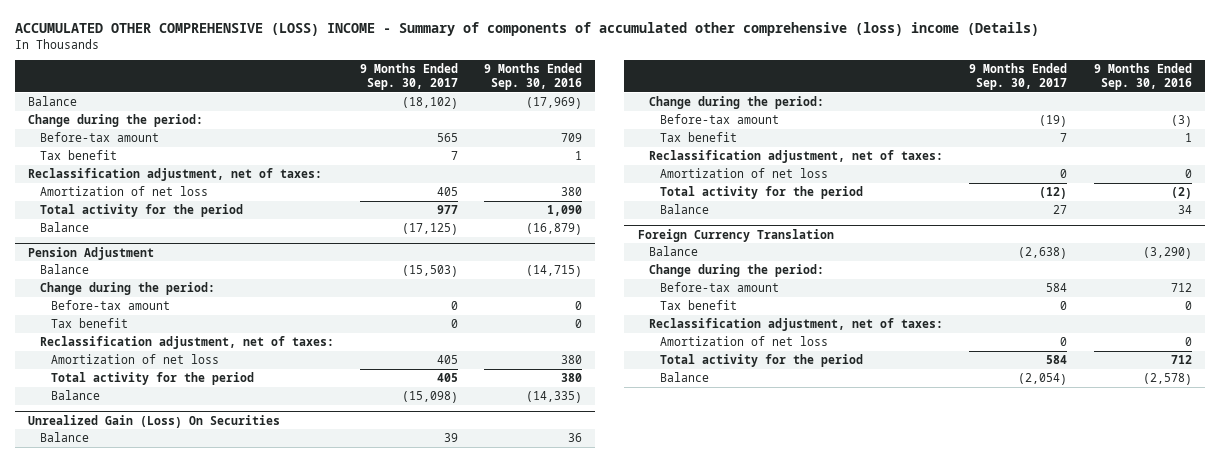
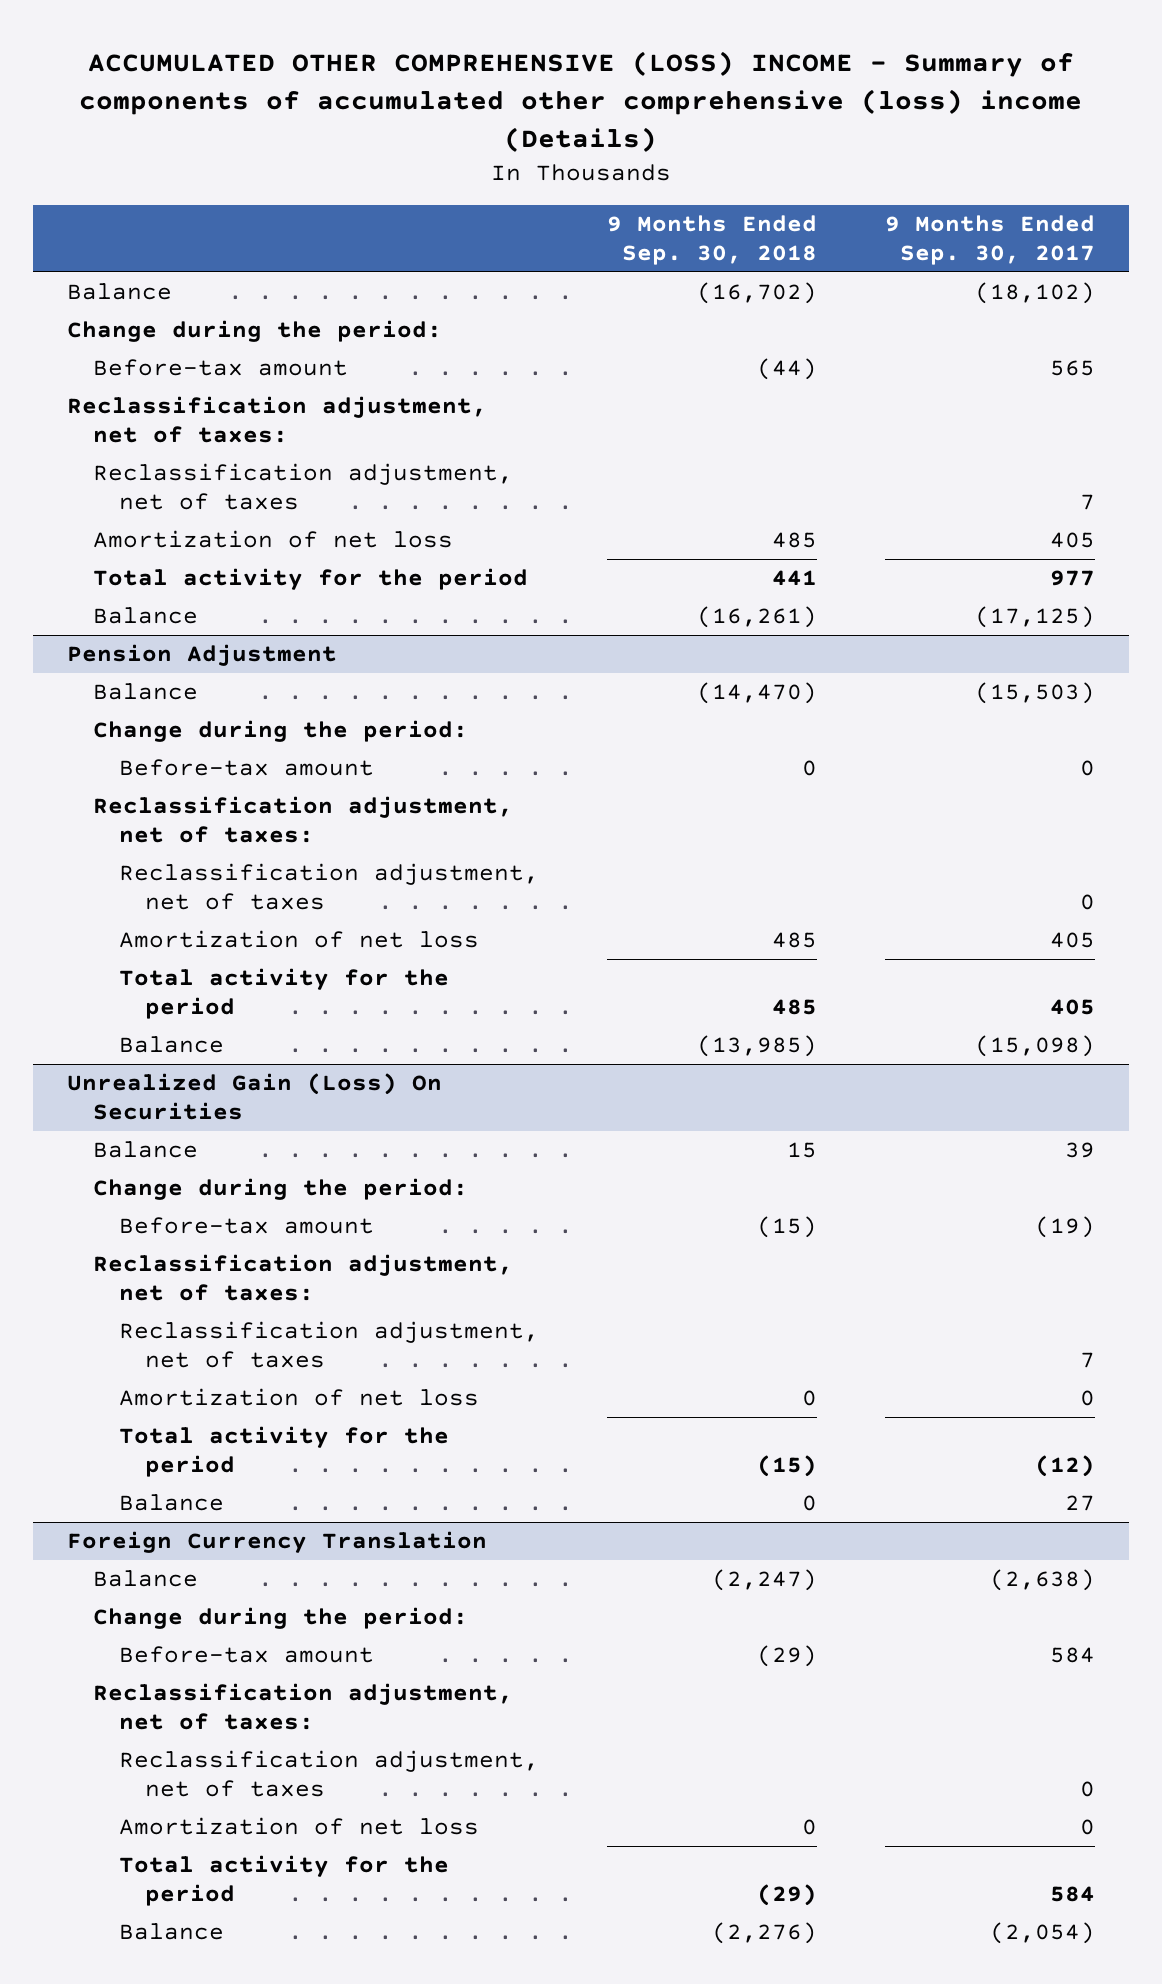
[484,63,583,91] 9 Months Ended Sep. 30, 2016 -> none
none -> [607,214,818,266] 9 Months Ended Sep. 30, 2018
[39,149,117,160] Tax benefit -> none
none -> [92,463,513,511] Reclassification adjustment, net of taxes
[51,317,129,328] Tax benefit -> none
none -> [118,863,539,911] Reclassification adjustment, net of taxes
[660,131,738,142] Tax benefit -> none
none -> [118,1321,539,1369] Reclassification adjustment, net of taxes
[660,299,738,310] Tax benefit -> none
none -> [118,1750,539,1798] Reclassification adjustment, net of taxes

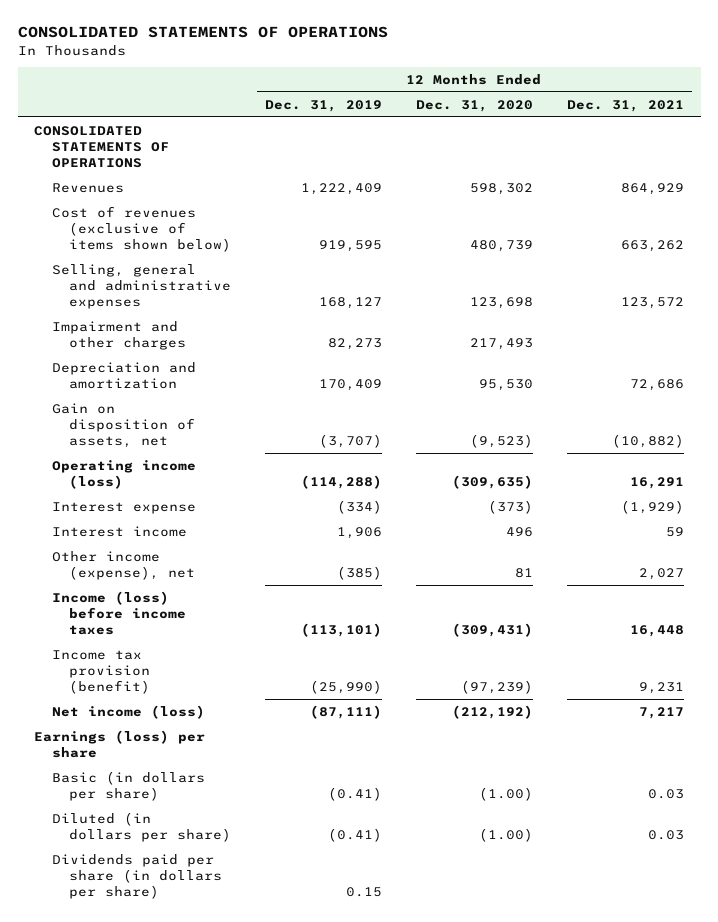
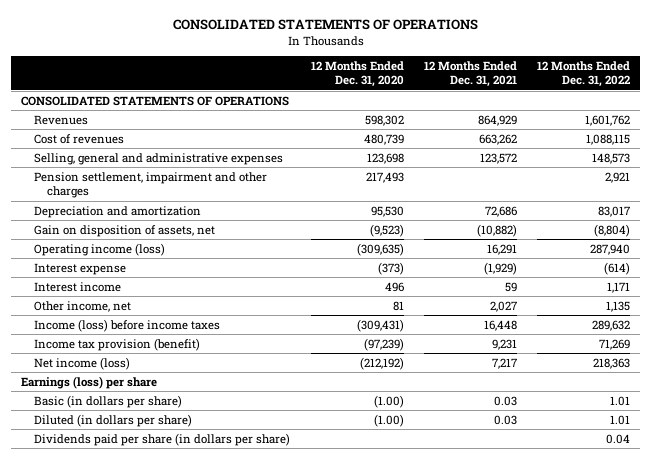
[264,99,382,112] Dec. 31, 2019 -> none
none -> [537,60,631,88] 12 Months Ended Dec. 31, 2022
[51,205,232,252] Cost of revenues (exclusive of items shown below) -> [34,133,125,144] Cost of revenues
[51,320,187,350] Impairment and other charges -> [34,171,268,199] Pension settlement, impairment and other charges
[51,550,196,580] Other income (expense), net -> [34,300,132,312] Other income, net

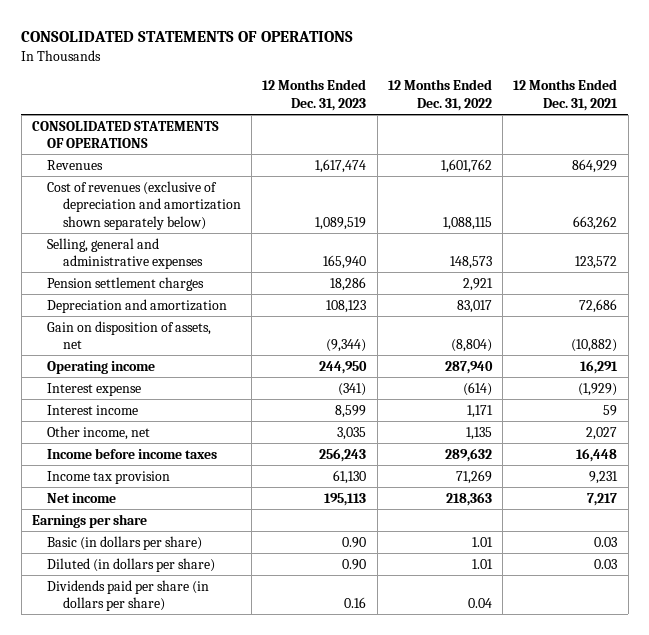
[310,60,404,88] 12 Months Ended Dec. 31, 2020 -> none
none -> [262,79,367,111] 12 Months Ended Dec. 31, 2023
[34,133,125,144] Cost of revenues -> [47,180,241,230] Cost of revenues (exclusive of depreciation and amortization shown separately below)
[34,171,268,199] Pension settlement, impairment and other charges -> [47,276,205,291] Pension settlement charges
[34,242,166,256] Operating income (loss) -> [47,360,156,374] Operating income
[34,318,221,332] Income (loss) before income taxes -> [47,447,218,459] Income before income taxes
[34,337,201,351] Income tax provision (benefit) -> [47,470,171,484] Income tax provision
[34,356,131,370] Net income (loss) -> [47,492,117,503] Net income
[21,375,158,389] Earnings (loss) per share -> [31,513,147,528] Earnings per share

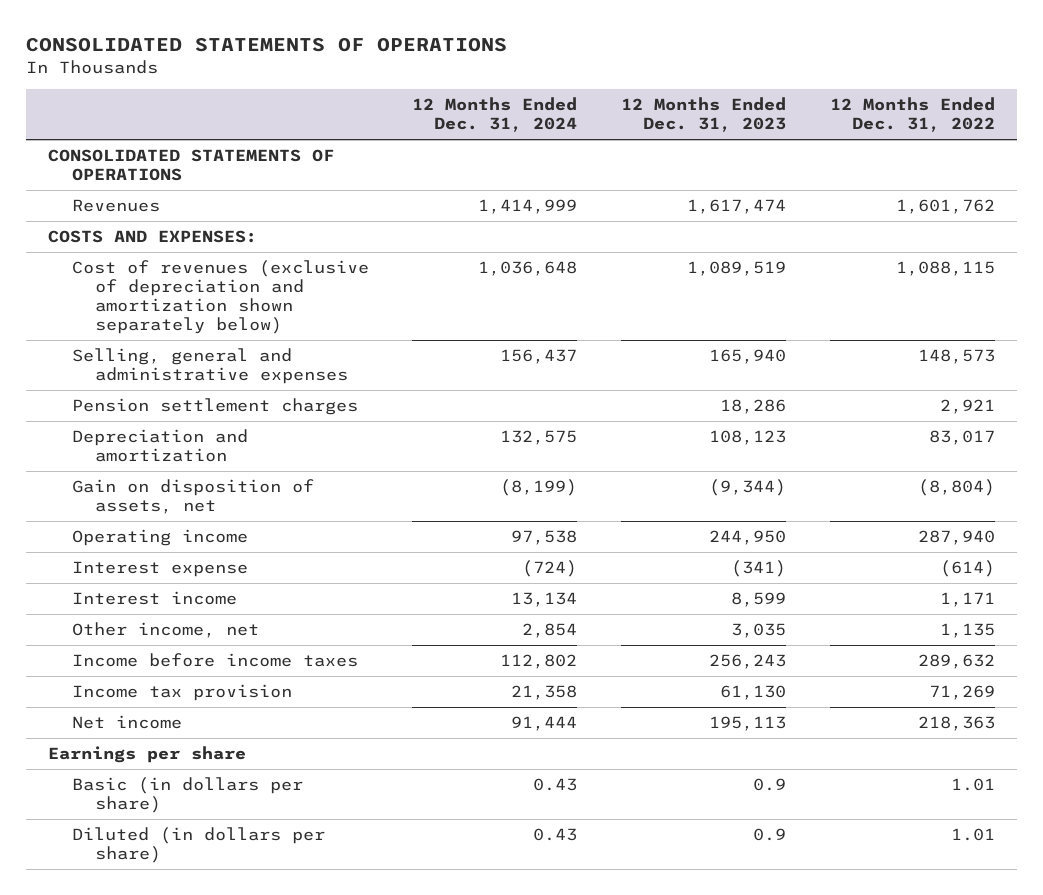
[513,79,619,111] 12 Months Ended Dec. 31, 2021 -> none
none -> [412,97,578,133] 12 Months Ended Dec. 31, 2024
none -> [48,230,258,244] COSTS AND EXPENSES:
[47,579,210,612] Dividends paid per share (in dollars per share) -> none
[342,536,367,548] 0.90 -> [753,778,787,792] 0.9
[342,558,367,570] 0.90 -> [753,828,787,842] 0.9

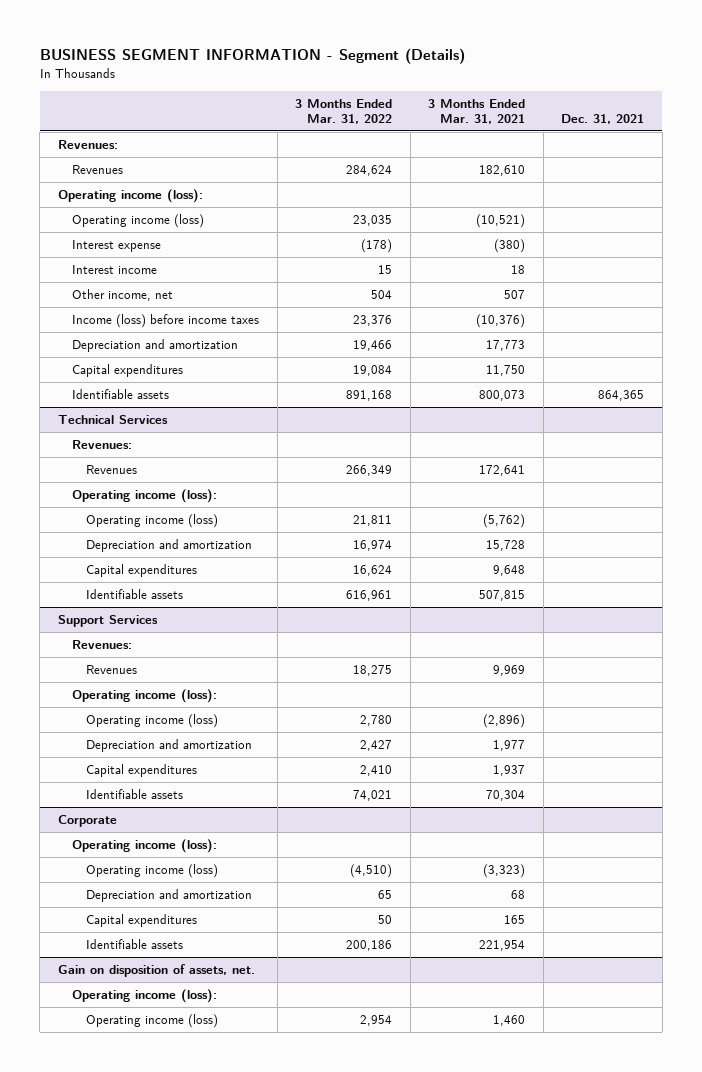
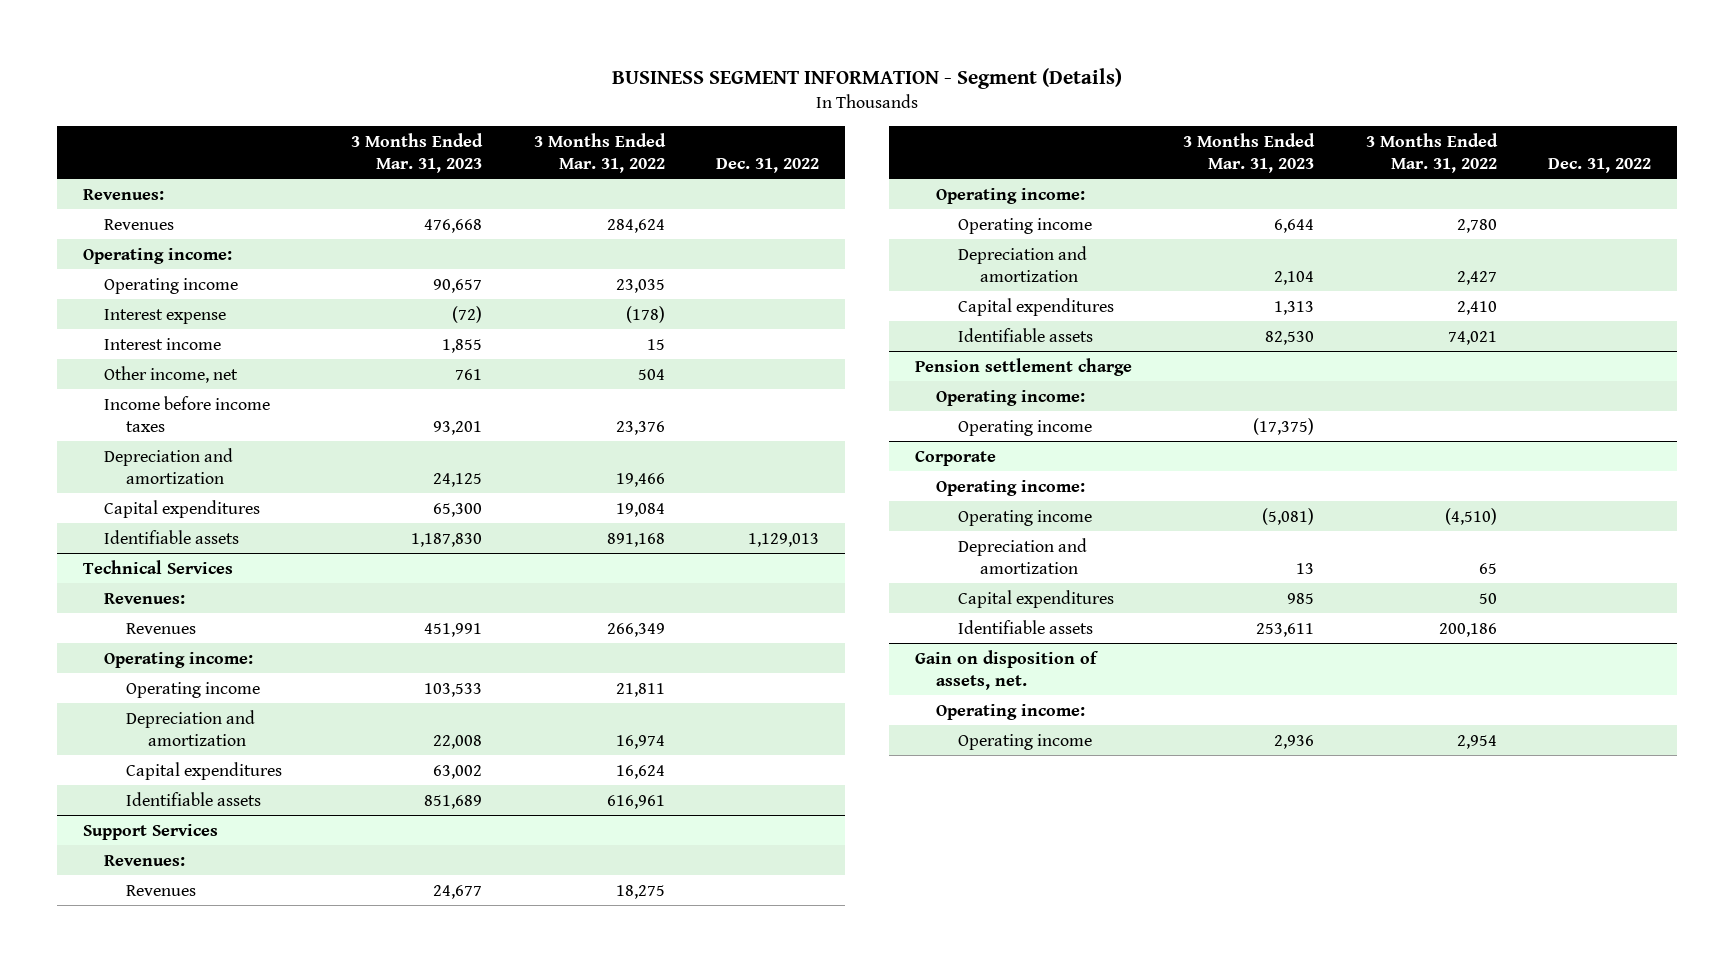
[428,98,526,124] 3 Months Ended Mar. 31, 2021 -> none
[561,113,645,124] Dec. 31, 2021 -> none
none -> [351,132,484,173] 3 Months Ended Mar. 31, 2023
none -> [716,157,820,173] Dec. 31, 2022
[57,188,203,203] Operating income (loss): -> [82,247,232,264] Operating income:
[71,213,204,228] Operating income (loss) -> [104,277,239,294] Operating income
[71,313,259,328] Income (loss) before income taxes -> [104,395,271,432] Income before income taxes
[71,488,217,503] Operating income (loss): -> [104,651,254,668] Operating income:
[86,513,219,528] Operating income (loss) -> [126,681,261,698] Operating income
[71,688,217,703] Operating income (loss): -> [936,187,1086,204] Operating income:
[86,713,219,728] Operating income (loss) -> [958,217,1093,234] Operating income
none -> [914,357,1132,376] Pension settlement charge
none -> [936,389,1086,406] Operating income:
none -> [958,419,1093,436] Operating income
[71,838,217,853] Operating income (loss): -> [936,479,1086,496] Operating income:
[86,863,219,878] Operating income (loss) -> [958,509,1093,526] Operating income
[71,988,217,1003] Operating income (loss): -> [936,703,1086,720] Operating income:
[86,1013,219,1028] Operating income (loss) -> [958,733,1093,750] Operating income

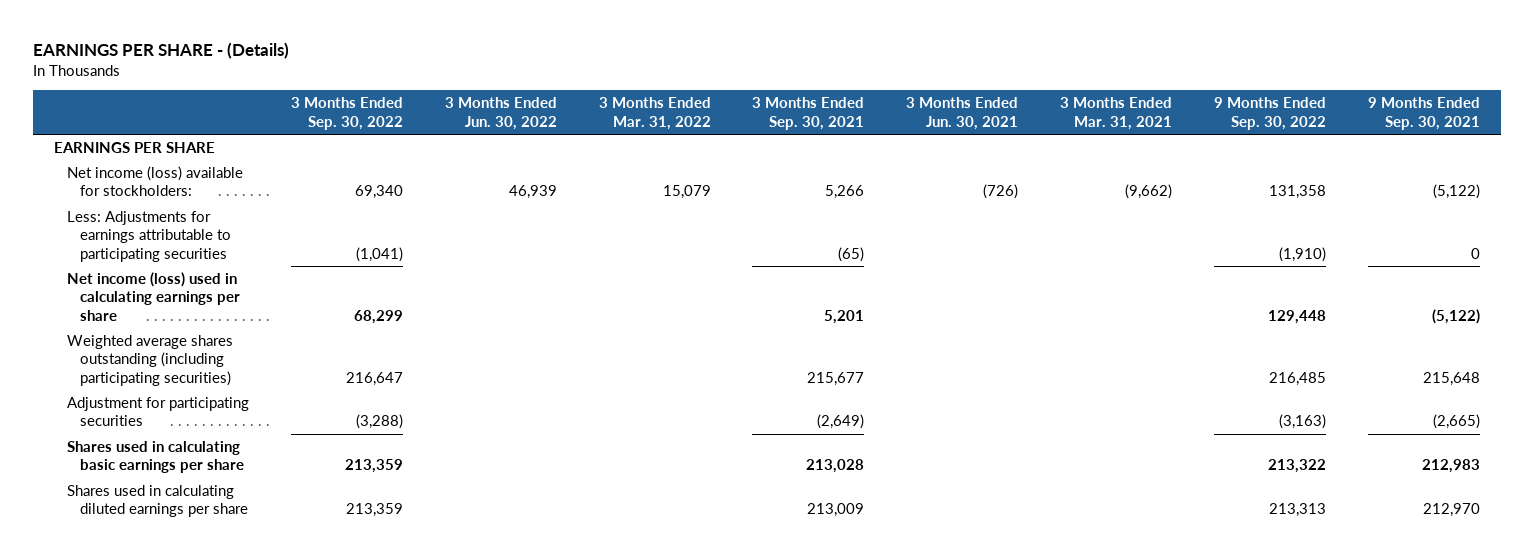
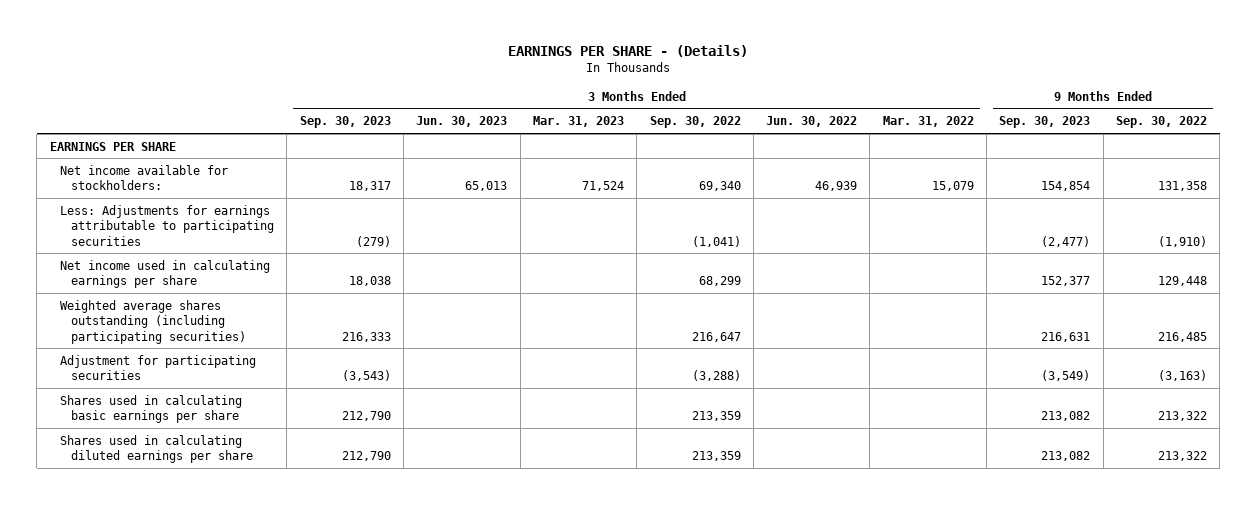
[752,97,865,130] 3 Months Ended Sep. 30, 2021 -> none
[906,97,1019,130] 3 Months Ended Jun. 30, 2021 -> none
[1059,97,1172,130] 3 Months Ended Mar. 31, 2021 -> none
[1367,97,1480,130] 9 Months Ended Sep. 30, 2021 -> none
none -> [299,116,391,129] Sep. 30, 2023
none -> [416,116,508,128] Jun. 30, 2023
none -> [532,116,624,128] Mar. 31, 2023
none -> [999,116,1091,129] Sep. 30, 2023
[67,165,244,197] Net income (loss) available for stockholders: -> [60,164,229,191] Net income available for stockholders:
[67,271,240,322] Net income (loss) used in calculating earnings per share -> [60,259,271,289] Net income used in calculating earnings per share
[1268,503,1326,518] 213,313 -> [1158,451,1208,462] 213,322

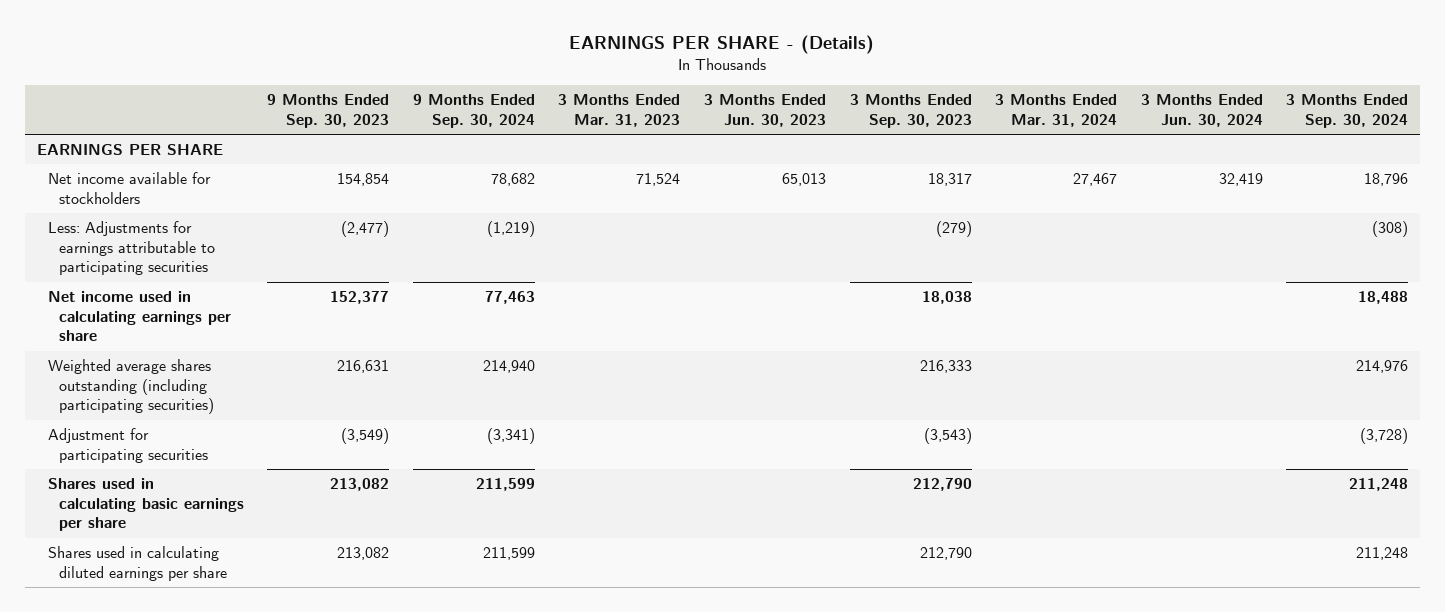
[649,116,741,129] Sep. 30, 2022 -> none
[766,116,858,128] Jun. 30, 2022 -> none
[882,116,974,128] Mar. 31, 2022 -> none
[1116,116,1208,129] Sep. 30, 2022 -> none
none -> [412,94,535,129] 9 Months Ended Sep. 30, 2024
none -> [995,94,1118,128] 3 Months Ended Mar. 31, 2024
none -> [1140,94,1263,128] 3 Months Ended Jun. 30, 2024
none -> [1286,94,1409,129] 3 Months Ended Sep. 30, 2024
[60,164,229,191] Net income available for stockholders: -> [47,171,211,204] Net income available for stockholders

